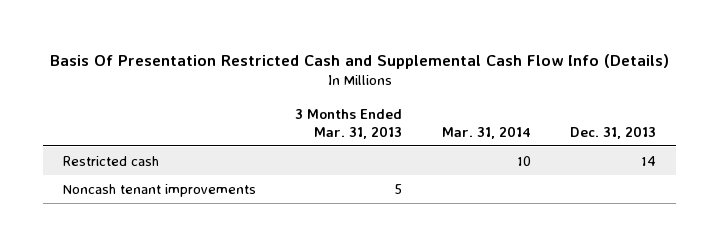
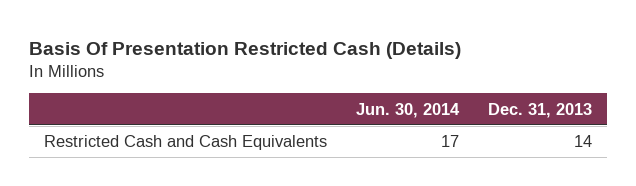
[49,53,669,69] Basis Of Presentation Restricted Cash and Supplemental Cash Flow Info (Details) -> [29,41,462,59] Basis Of Presentation Restricted Cash (Details)
[295,108,403,139] 3 Months Ended Mar. 31, 2013 -> none
[441,125,531,139] Mar. 31, 2014 -> none
none -> [355,102,460,118] Jun. 30, 2014
[62,184,256,198] Noncash tenant improvements -> none
[62,156,159,167] Restricted cash -> [43,135,327,151] Restricted Cash and Cash Equivalents

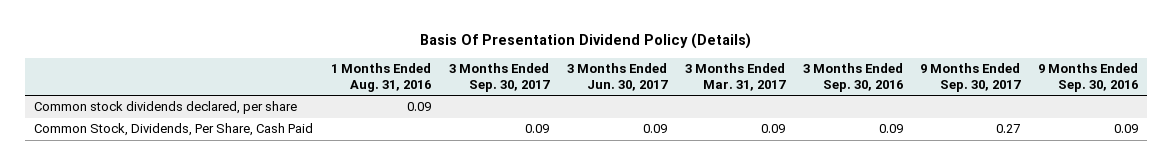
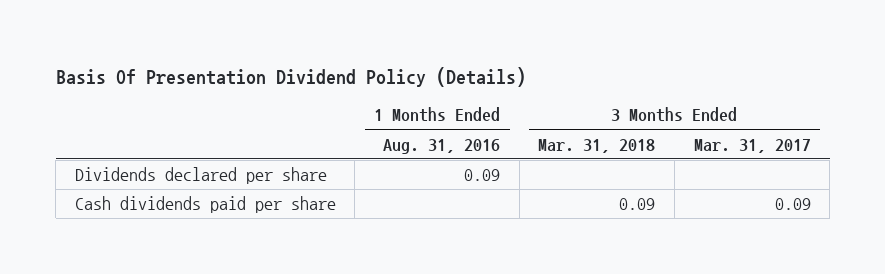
[448,62,550,93] 3 Months Ended Sep. 30, 2017 -> none
[566,62,668,92] 3 Months Ended Jun. 30, 2017 -> none
[802,62,903,93] 3 Months Ended Sep. 30, 2016 -> none
[920,62,1022,93] 9 Months Ended Sep. 30, 2017 -> none
[1038,62,1139,93] 9 Months Ended Sep. 30, 2016 -> none
none -> [538,138,656,153] Mar. 31, 2018
[33,101,297,115] Common stock dividends declared, per share -> [74,167,327,185] Dividends declared per share
[33,123,313,137] Common Stock, Dividends, Per Share, Cash Paid -> [74,196,336,214] Cash dividends paid per share

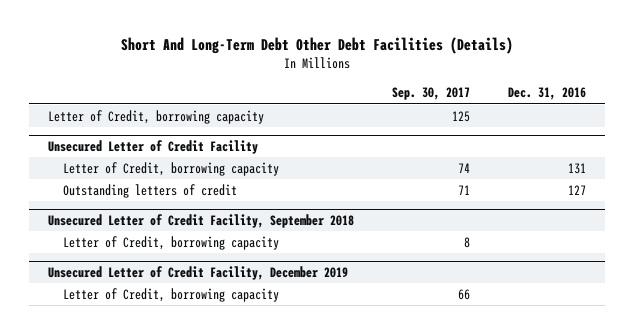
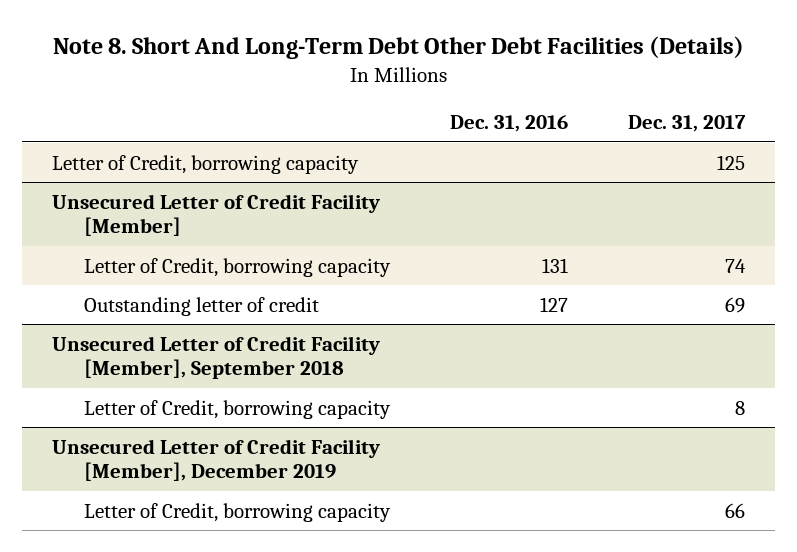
[121,37,514,55] Short And Long-Term Debt Other Debt Facilities (Details) -> [52,36,744,60] Note 8. Short And Long-Term Debt Other Debt Facilities (Details)
[392,87,471,101] Sep. 30, 2017 -> none
none -> [628,115,747,133] Dec. 31, 2017
[48,139,259,154] Unsecured Letter of Credit Facility -> [52,193,381,237] Unsecured Letter of Credit Facility [Member]
[62,183,237,198] Outstanding letters of credit -> [84,296,320,316] Outstanding letter of credit
[48,213,355,228] Unsecured Letter of Credit Facility, September 2018 -> [52,335,381,380] Unsecured Letter of Credit Facility [Member], September 2018
[48,265,349,280] Unsecured Letter of Credit Facility, December 2019 -> [52,438,381,482] Unsecured Letter of Credit Facility [Member], December 2019

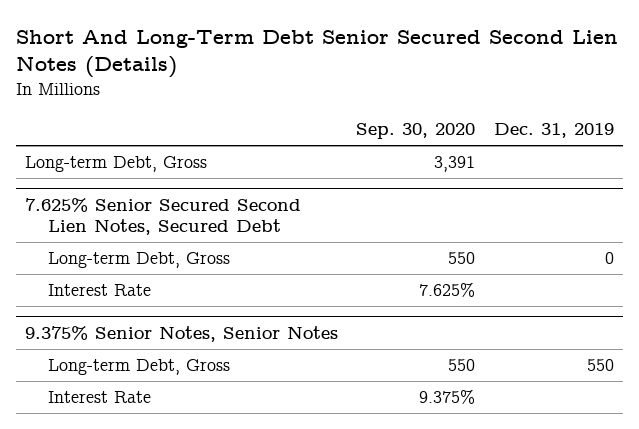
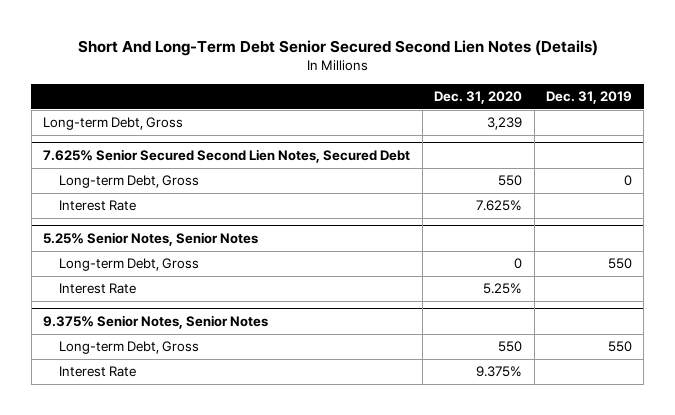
[356,123,476,140] Sep. 30, 2020 -> none
none -> [434,90,523,104] Dec. 31, 2020
none -> [43,232,259,247] 5.25% Senior Notes, Senior Notes
none -> [59,258,200,272] Long-term Debt, Gross
none -> [59,283,137,295] Interest Rate

